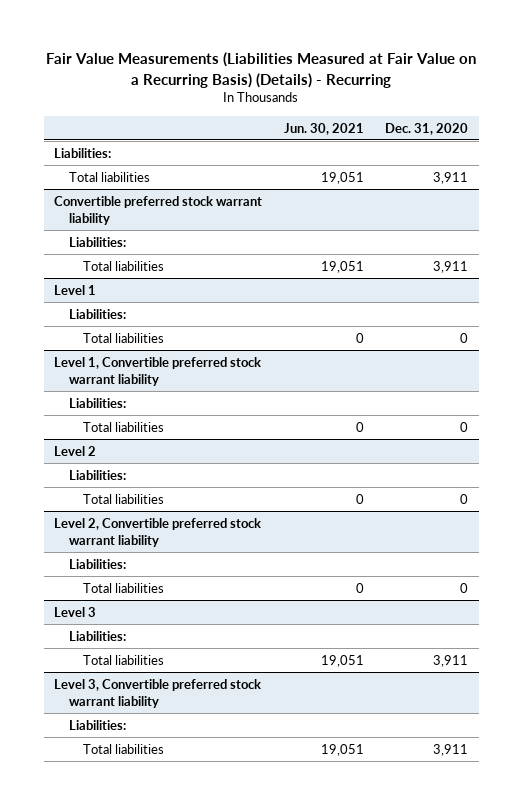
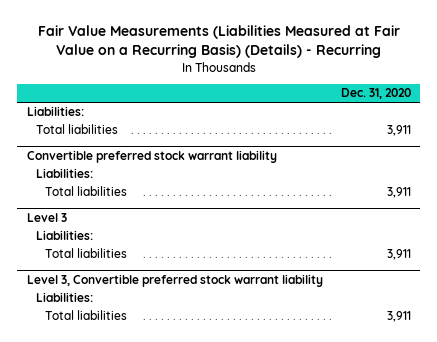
[283,122,364,135] Jun. 30, 2021 -> none
[54,284,97,295] Level 1 -> none
[68,308,126,319] Liabilities: -> none
[83,332,165,343] Total liabilities -> none
[54,356,262,386] Level 1, Convertible preferred stock warrant liability -> none
[68,397,126,408] Liabilities: -> none
[83,421,165,432] Total liabilities -> none
[54,445,97,456] Level 2 -> none
[68,469,126,480] Liabilities: -> none
[83,493,165,504] Total liabilities -> none
[54,517,262,547] Level 2, Convertible preferred stock warrant liability -> none
[68,558,126,569] Liabilities: -> none
[83,582,165,593] Total liabilities -> none

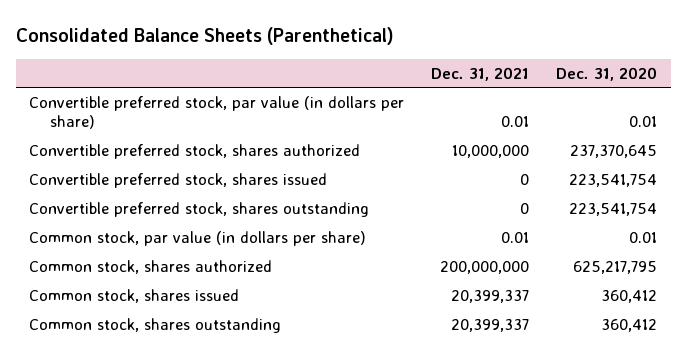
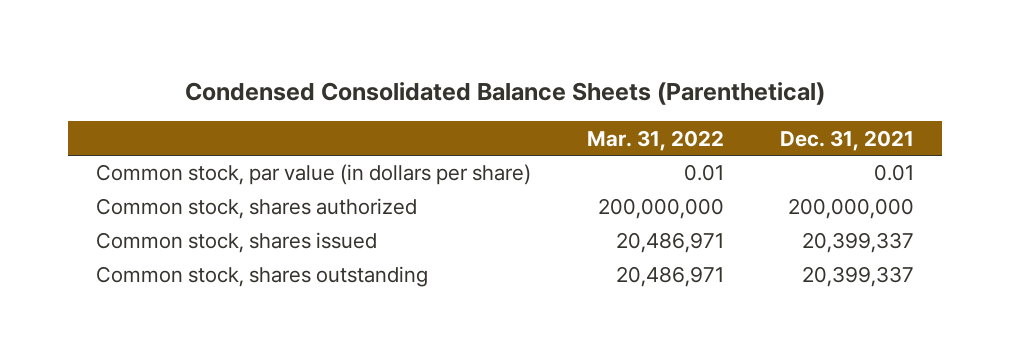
[15,26,394,45] Consolidated Balance Sheets (Parenthetical) -> [185,82,826,106] Condensed Consolidated Balance Sheets (Parenthetical)
[556,66,658,81] Dec. 31, 2020 -> none
none -> [587,129,725,151] Mar. 31, 2022
[29,96,405,130] Convertible preferred stock, par value (in dollars per share) -> none
[29,144,361,160] Convertible preferred stock, shares authorized -> none
[29,173,328,189] Convertible preferred stock, shares issued -> none
[29,202,370,218] Convertible preferred stock, shares outstanding -> none

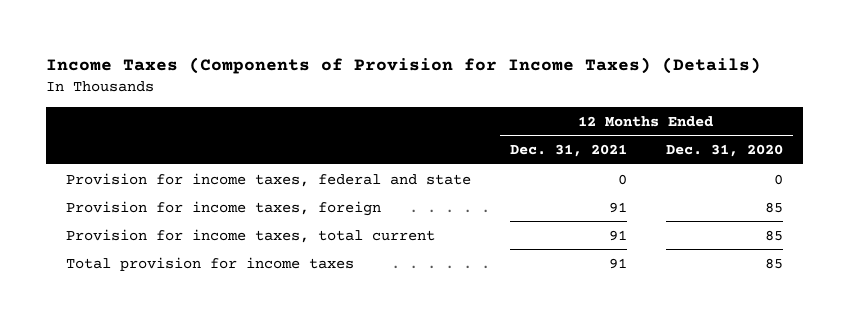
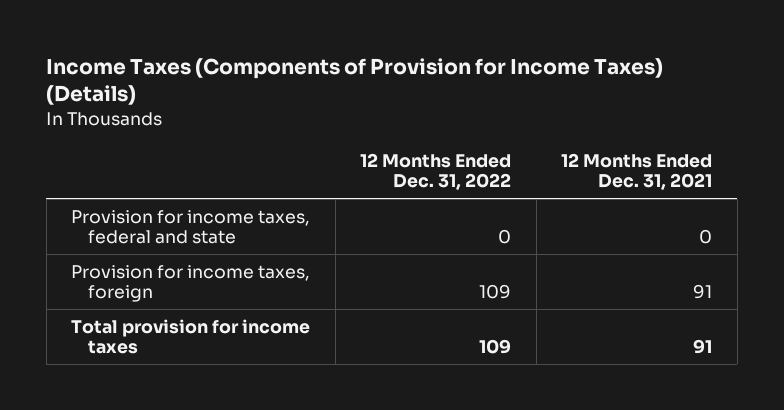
[666,143,784,157] Dec. 31, 2020 -> none
none -> [360,152,512,191] 12 Months Ended Dec. 31, 2022
[65,228,435,243] Provision for income taxes, total current -> none

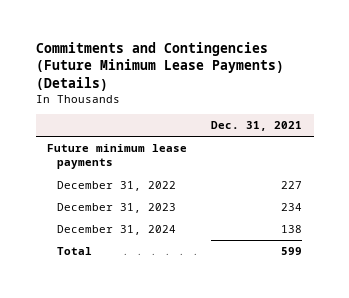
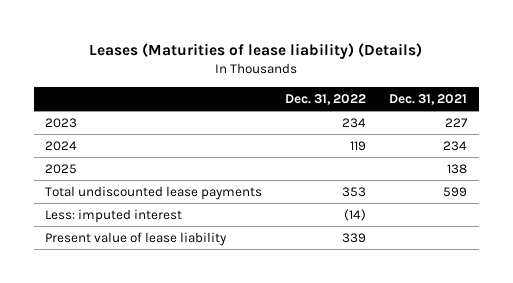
[35,42,284,91] Commitments and Contingencies (Future Minimum Lease Payments) (Details) -> [89,42,423,59] Leases (Maturities of lease liability) (Details)
none -> [285,93,367,105] Dec. 31, 2022
[47,144,188,170] Future minimum lease payments -> none
[57,181,177,192] December 31, 2022 -> [45,118,78,129] 2023
[57,203,177,214] December 31, 2023 -> [45,141,78,152] 2024
[57,225,177,236] December 31, 2024 -> [45,164,78,175] 2025
[57,247,93,256] Total -> [45,186,263,201] Total undiscounted lease payments
none -> [45,209,183,224] Less: imputed interest
none -> [45,232,228,247] Present value of lease liability

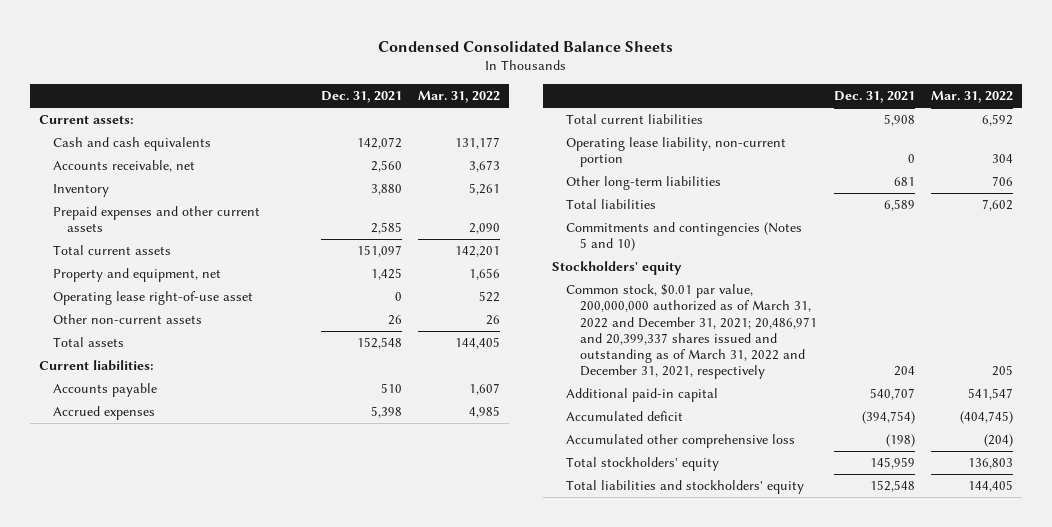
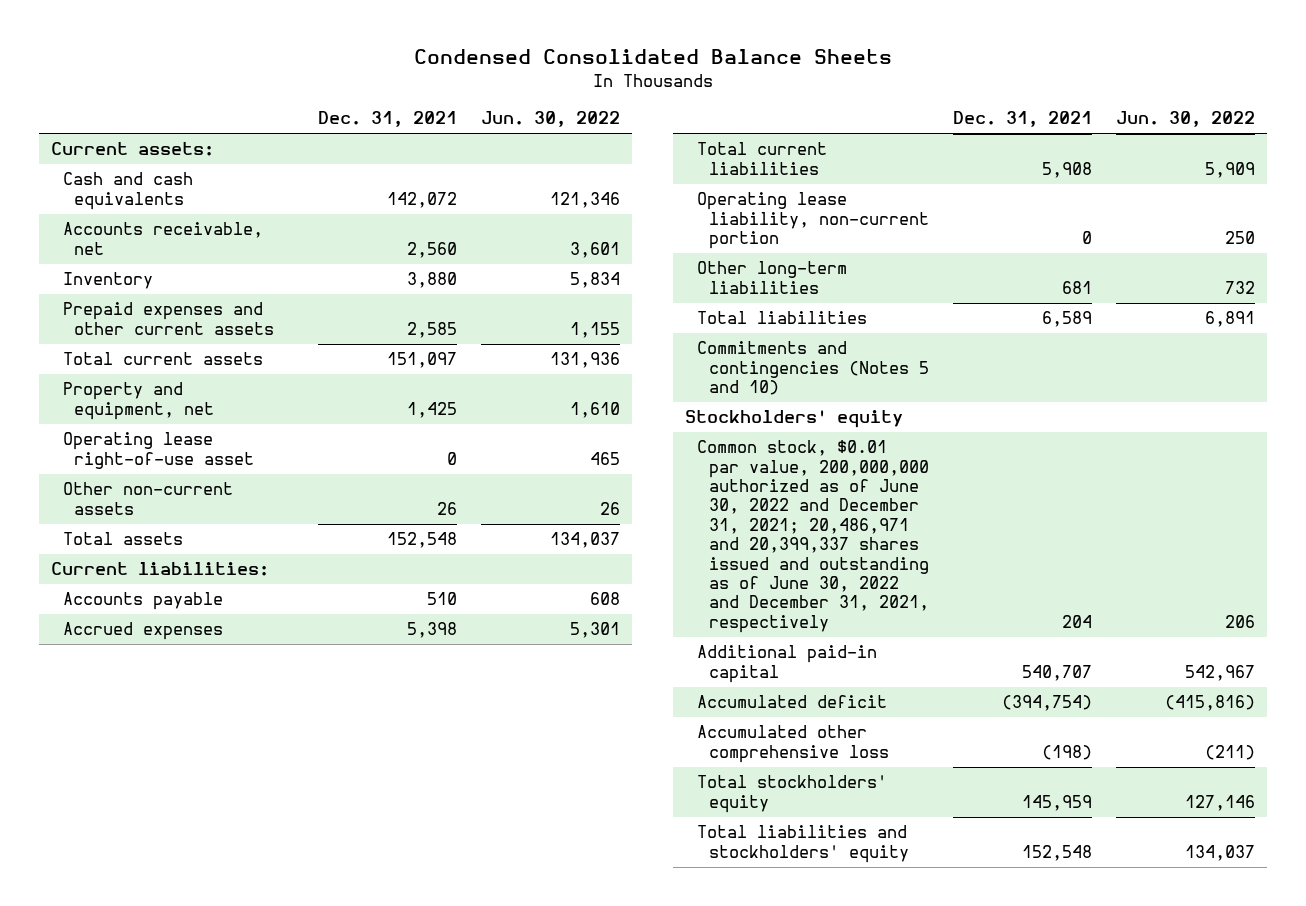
[418,91,501,104] Mar. 31, 2022 -> none
none -> [481,111,621,128] Jun. 30, 2022
[565,284,817,380] Common stock, $0.01 par value, 200,000,000 authorized as of March 31, 2022 and December 31, 2021; 20,486,971 and 20,399,337 shares issued and outstanding as of March 31, 2022 and December 31, 2021, respectively -> [697,440,929,633] Common stock, $0.01 par value, 200,000,000 authorized as of June 30, 2022 and December 31, 2021; 20,486,971 and 20,399,337 shares issued and outstanding as of June 30, 2022 and December 31, 2021, respectively

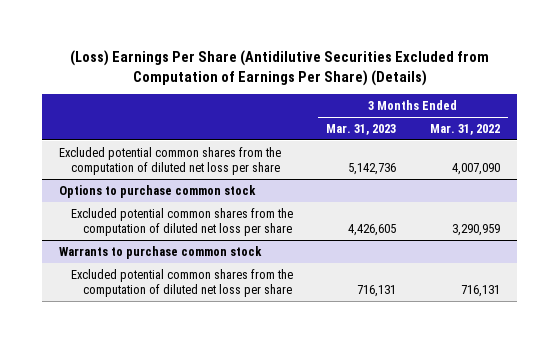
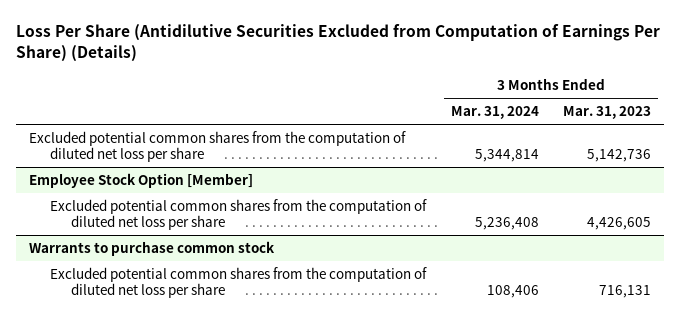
[69,49,489,86] (Loss) Earnings Per Share (Antidilutive Securities Excluded from Computation of Earnings Per Share) (Details) -> [16,24,661,63] Loss Per Share (Antidilutive Securities Excluded from Computation of Earnings Per Share) (Details)
[430,123,501,135] Mar. 31, 2022 -> none
none -> [450,106,539,120] Mar. 31, 2024
[58,184,256,198] Options to purchase common stock -> [28,173,253,189] Employee Stock Option [Member]

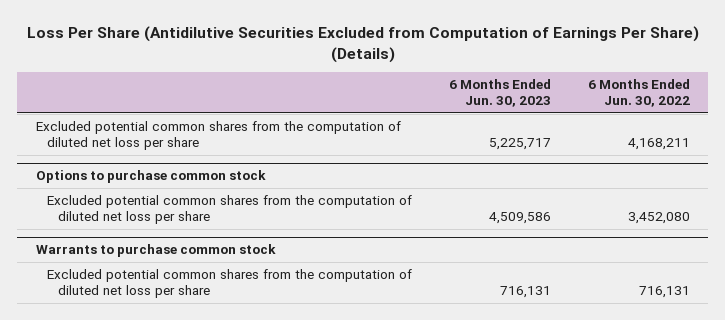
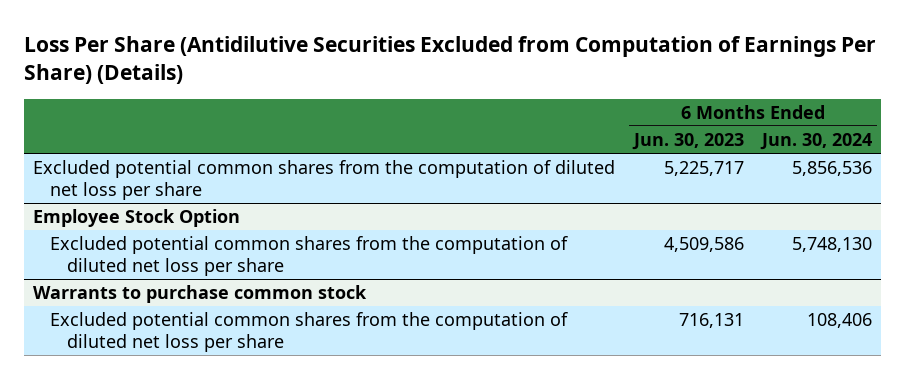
[587,78,690,108] 6 Months Ended Jun. 30, 2022 -> none
none -> [760,133,873,151] Jun. 30, 2024
[35,170,266,184] Options to purchase common stock -> [33,209,241,228] Employee Stock Option

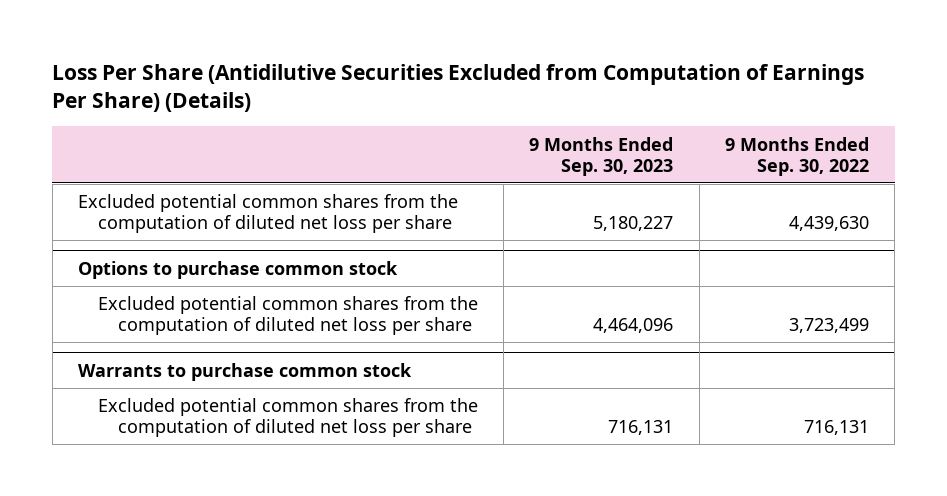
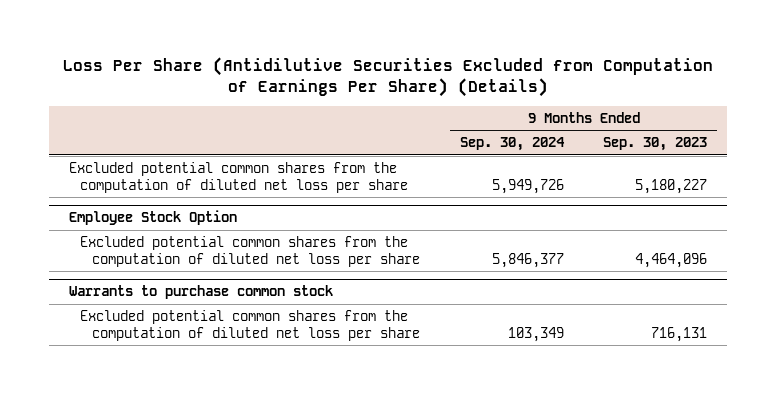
[724,136,869,176] 9 Months Ended Sep. 30, 2022 -> none
none -> [459,137,565,152] Sep. 30, 2024
[77,260,398,279] Options to purchase common stock -> [68,210,237,226] Employee Stock Option

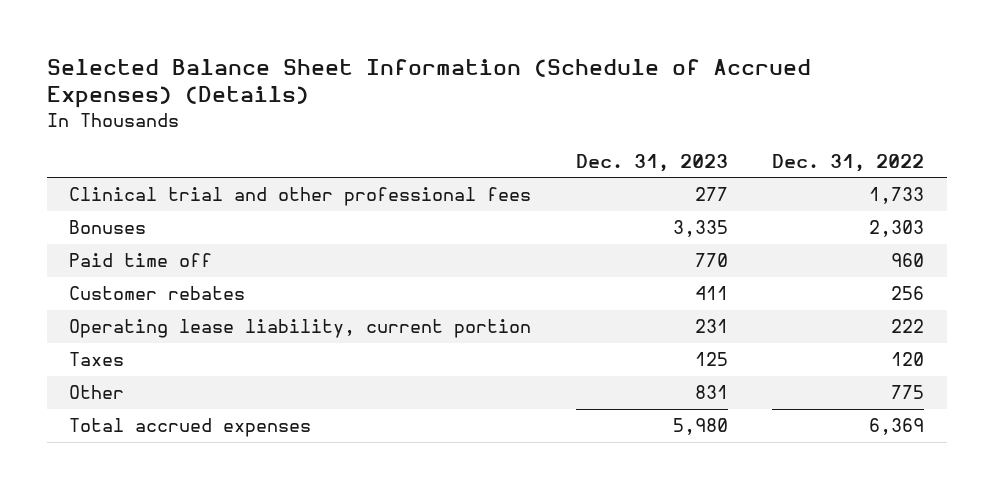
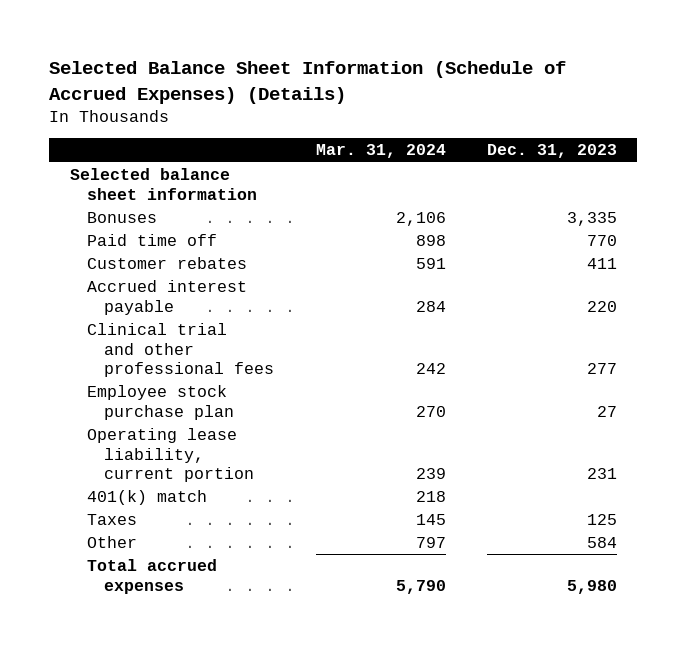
[772,153,925,172] Dec. 31, 2022 -> none
none -> [315,144,446,159] Mar. 31, 2024
none -> [69,168,258,200] Selected balance sheet information
none -> [87,280,248,315] Accrued interest payable
[69,187,532,207] Clinical trial and other professional fees -> [87,323,275,378] Clinical trial and other professional fees
none -> [87,385,235,420] Employee stock purchase plan
none -> [87,490,208,506] 401(k) match
[694,385,728,400] 831 -> [586,537,617,549] 584

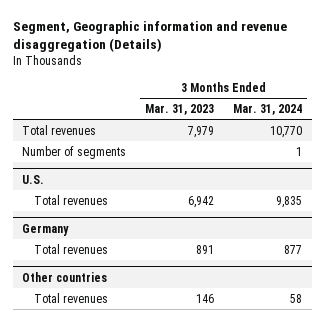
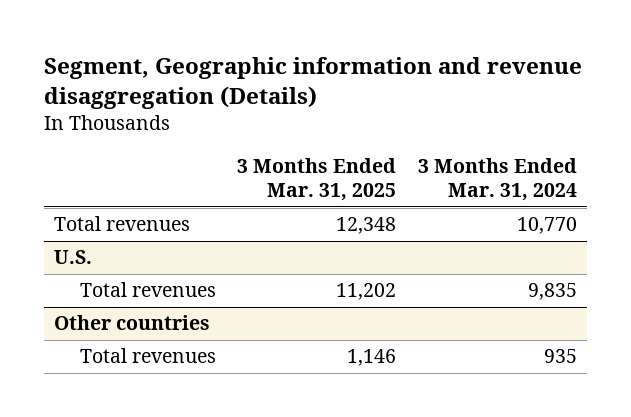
[145,104,215,116] Mar. 31, 2023 -> none
none -> [237,158,397,202] 3 Months Ended Mar. 31, 2025
[22,145,127,159] Number of segments -> none
[22,223,70,236] Germany -> none
[33,243,108,254] Total revenues -> none
[290,293,303,303] 58 -> [543,349,577,364] 935

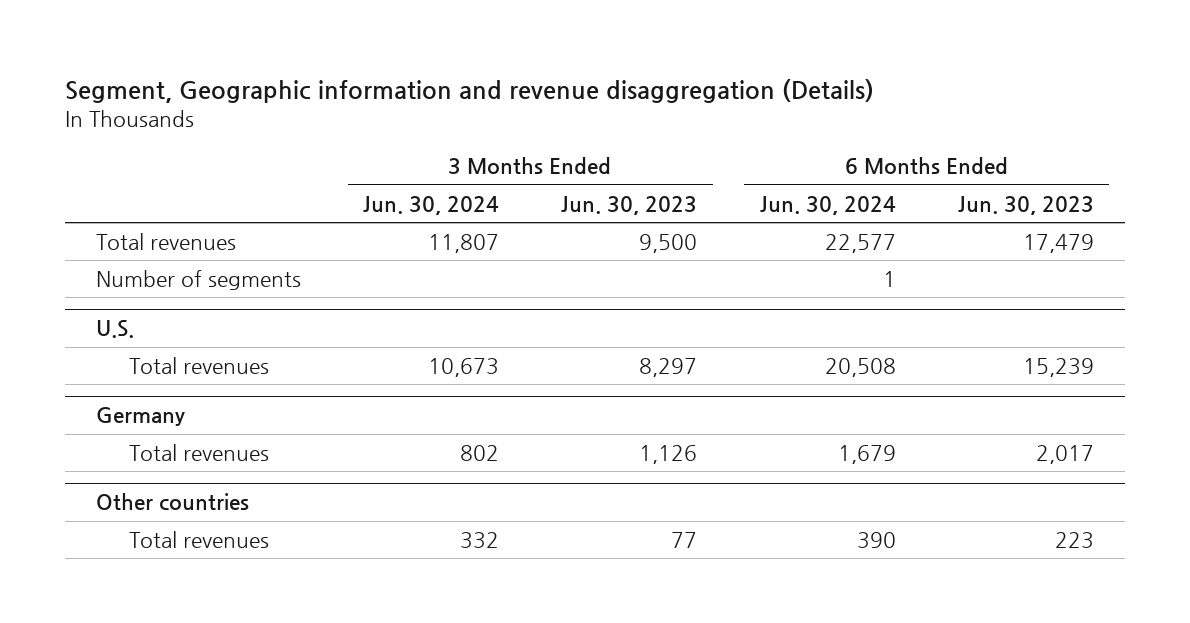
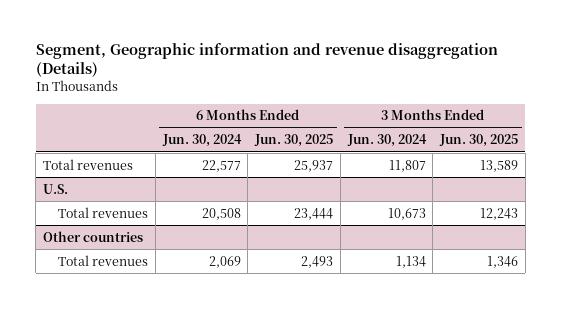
[561,195,698,215] Jun. 30, 2023 -> none
[957,195,1094,215] Jun. 30, 2023 -> none
none -> [254,134,334,148] Jun. 30, 2025
none -> [439,134,519,148] Jun. 30, 2025
[96,270,302,291] Number of segments -> none
[96,407,186,427] Germany -> none
[128,444,269,462] Total revenues -> none
[460,532,500,550] 332 -> [395,255,426,268] 1,134
[856,532,896,550] 390 -> [208,255,241,268] 2,069

